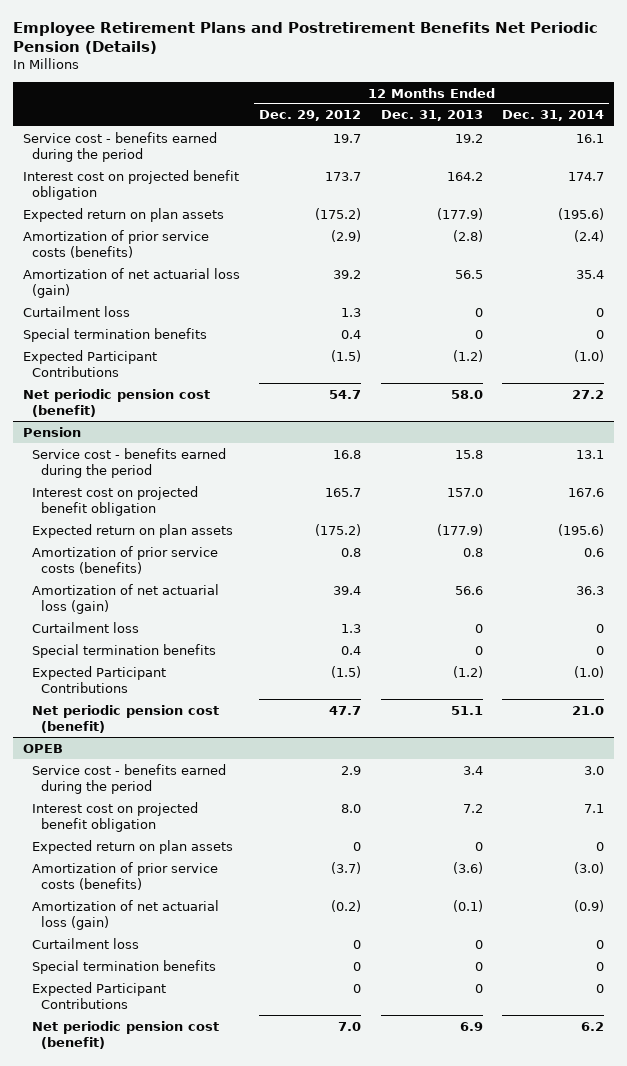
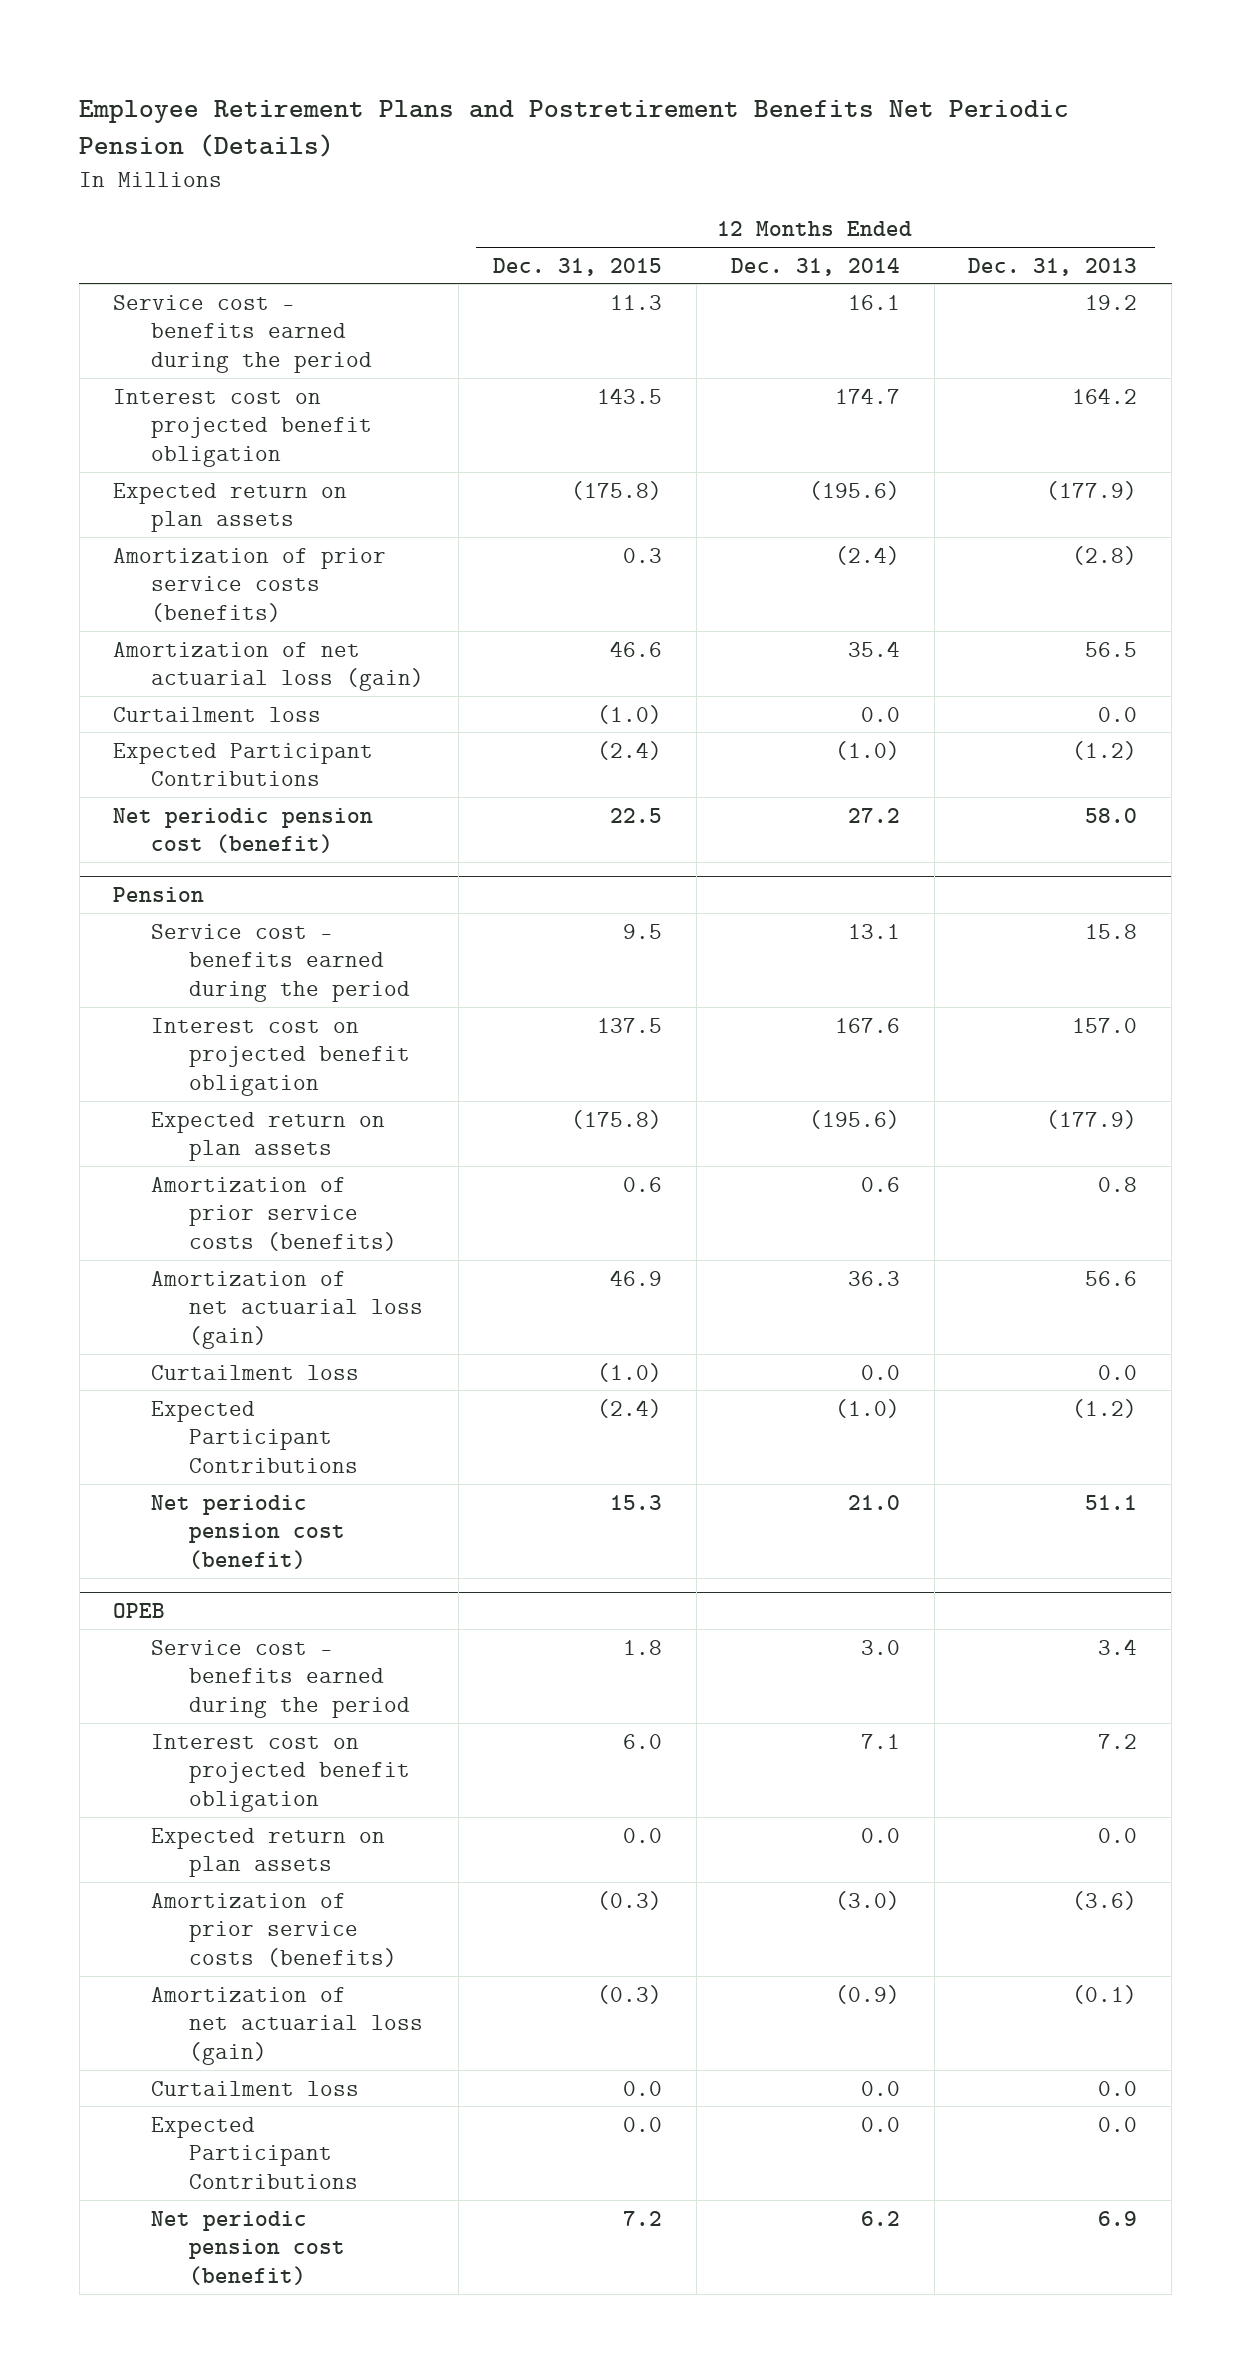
[259,110,362,122] Dec. 29, 2012 -> none
none -> [492,257,662,276] Dec. 31, 2015
[22,327,207,342] Special termination benefits -> none
[474,307,483,317] 0 -> [1098,706,1138,722] 0.0
[595,307,604,317] 0 -> [860,706,900,722] 0.0
[31,643,216,658] Special termination benefits -> none
[474,623,483,633] 0 -> [1098,1364,1138,1380] 0.0
[595,623,604,633] 0 -> [860,1364,900,1380] 0.0
[474,841,483,851] 0 -> [1098,1827,1138,1843] 0.0
[595,841,604,851] 0 -> [860,1827,900,1843] 0.0
[31,959,216,974] Special termination benefits -> none
[474,939,483,949] 0 -> [1098,2080,1138,2096] 0.0
[595,939,604,949] 0 -> [860,2080,900,2096] 0.0
[474,983,483,993] 0 -> [1098,2116,1138,2132] 0.0
[595,983,604,993] 0 -> [860,2116,900,2132] 0.0

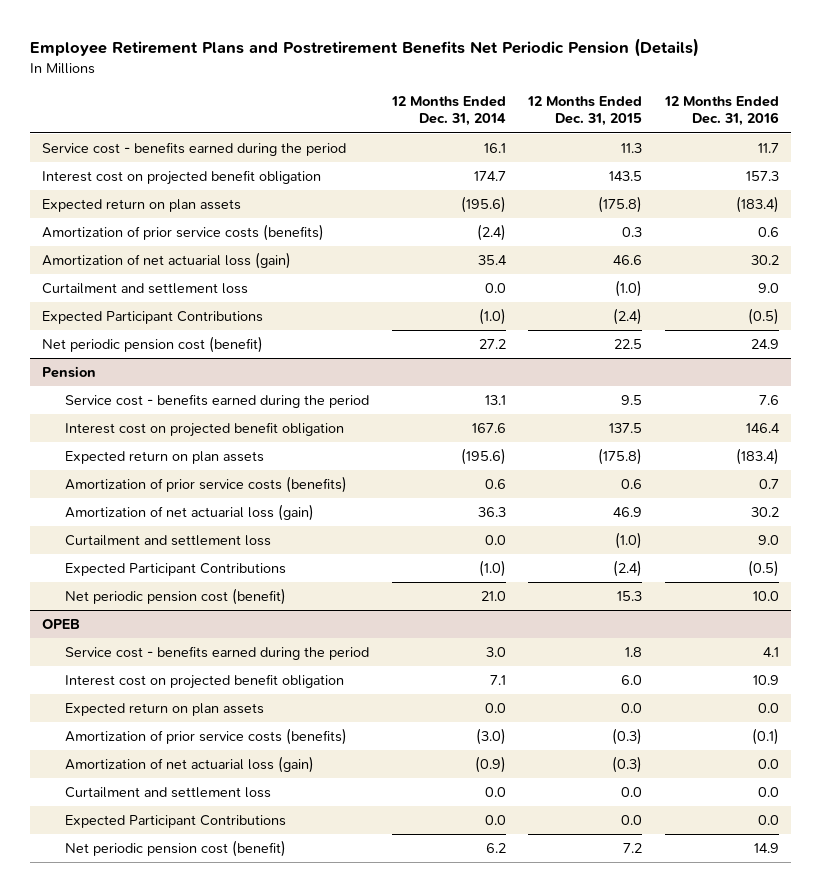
[968,257,1138,276] Dec. 31, 2013 -> none
none -> [664,96,780,127] 12 Months Ended Dec. 31, 2016
[113,706,322,722] Curtailment loss -> [41,283,248,295] Curtailment and settlement loss
[151,1364,360,1380] Curtailment loss -> [64,535,271,547] Curtailment and settlement loss
[151,2080,360,2096] Curtailment loss -> [64,787,271,799] Curtailment and settlement loss

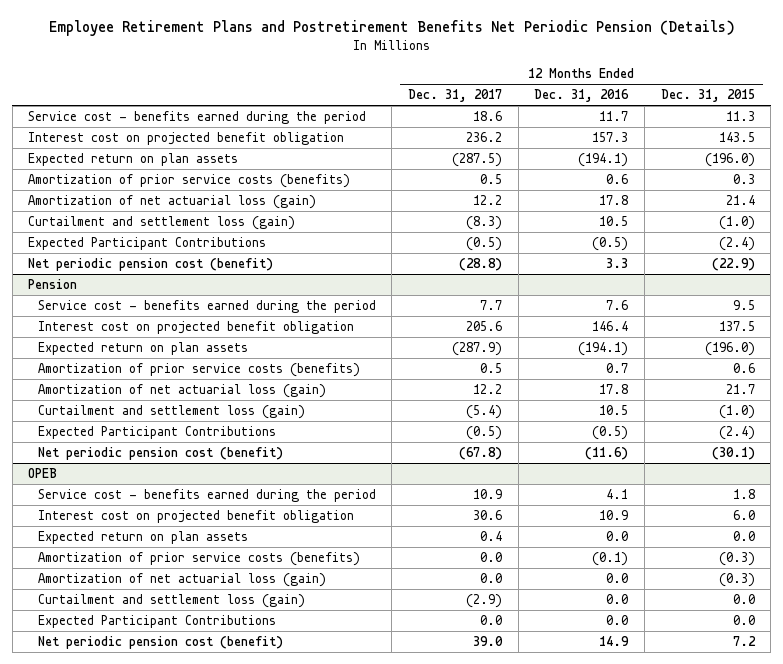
[390,96,506,127] 12 Months Ended Dec. 31, 2014 -> none
none -> [407,89,502,103] Dec. 31, 2017
[598,196,643,214] (175.8) -> [704,153,755,168] (196.0)
[736,196,780,214] (183.4) -> [578,153,629,168] (194.1)
[613,255,643,266] 46.6 -> [725,195,755,206] 21.4
[751,255,780,266] 30.2 -> [599,195,629,206] 17.8
[41,283,248,295] Curtailment and settlement loss -> [28,216,296,231] Curtailment and settlement loss (gain)
[758,283,780,294] 9.0 -> [599,216,629,227] 10.5
[614,339,643,350] 22.5 -> [711,258,755,272] (22.9)
[751,339,780,350] 24.9 -> [606,258,629,269] 3.3
[598,448,643,466] (175.8) -> [704,342,755,357] (196.0)
[736,448,780,466] (183.4) -> [578,342,629,357] (194.1)
[613,507,643,518] 46.9 -> [725,384,755,395] 21.7
[751,507,780,518] 30.2 -> [599,384,629,395] 17.8
[64,535,271,547] Curtailment and settlement loss -> [37,405,305,420] Curtailment and settlement loss (gain)
[758,535,780,546] 9.0 -> [599,405,629,416] 10.5
[617,591,643,602] 15.3 -> [711,447,755,461] (30.1)
[753,591,780,602] 10.0 -> [585,447,629,461] (11.6)
[64,787,271,799] Curtailment and settlement loss -> [37,594,305,609] Curtailment and settlement loss (gain)

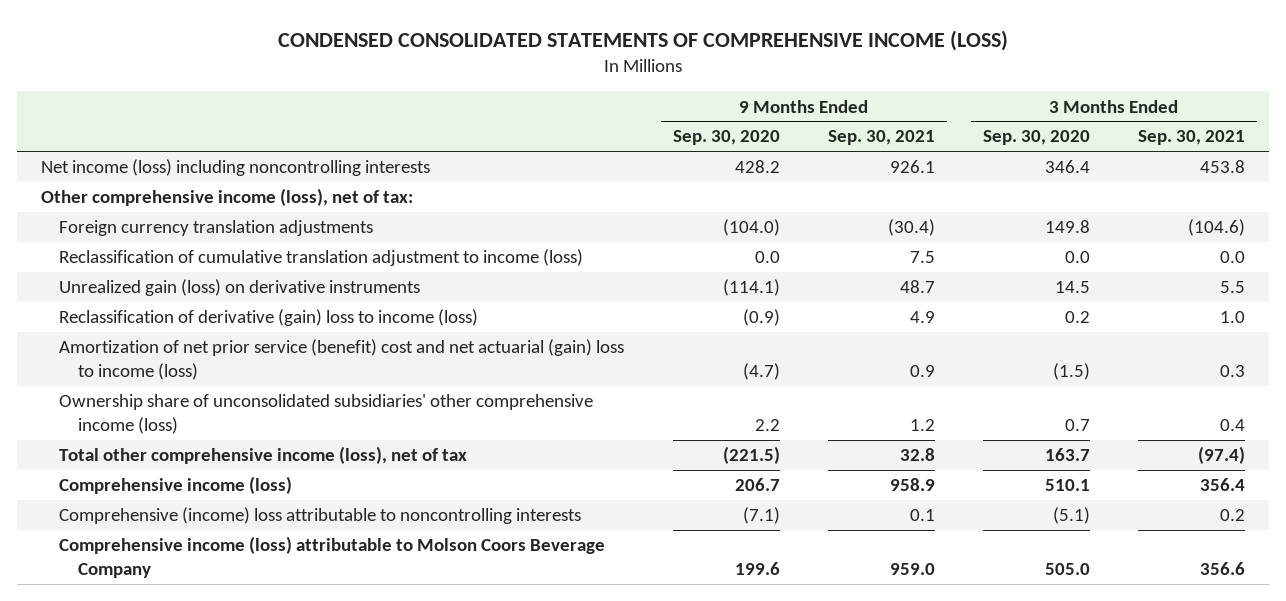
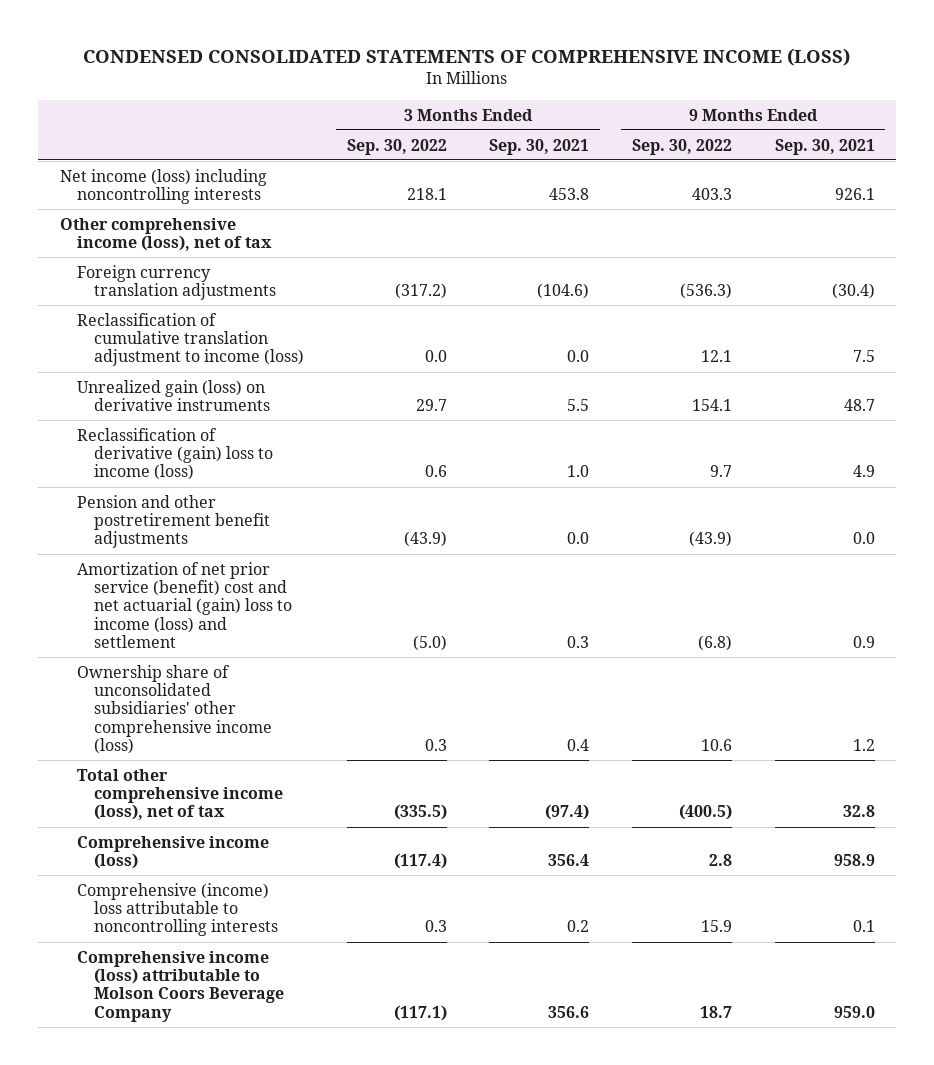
[672,130,780,146] Sep. 30, 2020 -> none
[983,130,1091,146] Sep. 30, 2020 -> none
none -> [346,138,447,155] Sep. 30, 2022
none -> [632,138,733,155] Sep. 30, 2022
[41,188,414,207] Other comprehensive income (loss), net of tax: -> [59,217,272,251] Other comprehensive income (loss), net of tax
none -> [76,494,271,549] Pension and other postretirement benefit adjustments
[59,339,625,381] Amortization of net prior service (benefit) cost and net actuarial (gain) loss to income (loss) -> [76,561,293,649] Amortization of net prior service (benefit) cost and net actuarial (gain) loss to income (loss) and settlement

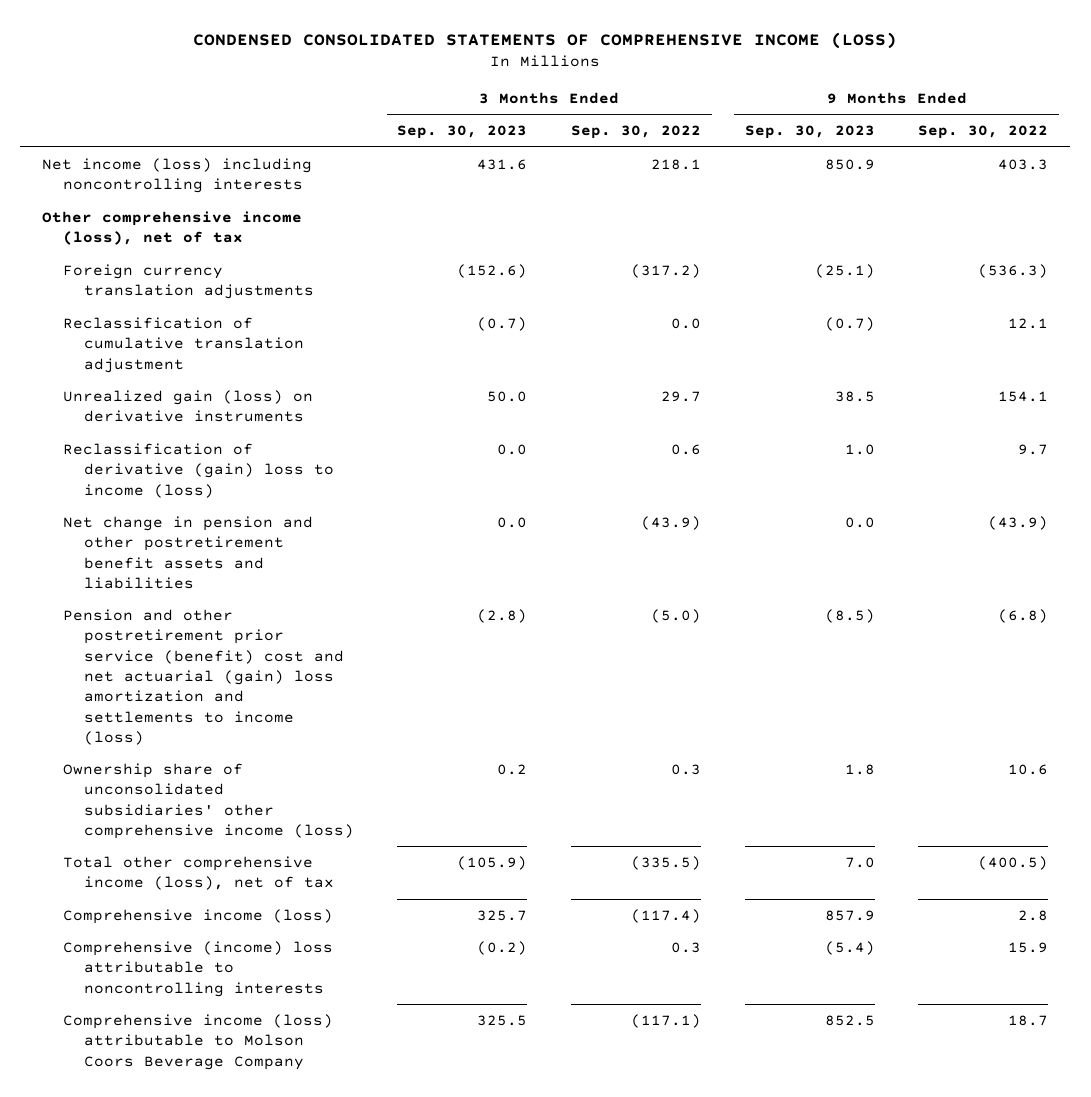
[489,138,590,155] Sep. 30, 2021 -> none
[774,138,875,155] Sep. 30, 2021 -> none
none -> [397,125,528,140] Sep. 30, 2023
none -> [744,125,875,140] Sep. 30, 2023
[76,312,305,367] Reclassification of cumulative translation adjustment to income (loss) -> [63,316,304,373] Reclassification of cumulative translation adjustment
[76,494,271,549] Pension and other postretirement benefit adjustments -> [63,515,314,589] Net change in pension and other postretirement benefit assets and liabilities
[76,561,293,649] Amortization of net prior service (benefit) cost and net actuarial (gain) loss to income (loss) and settlement -> [63,608,344,745] Pension and other postretirement prior service (benefit) cost and net actuarial (gain) loss amortization and settlements to income (loss)

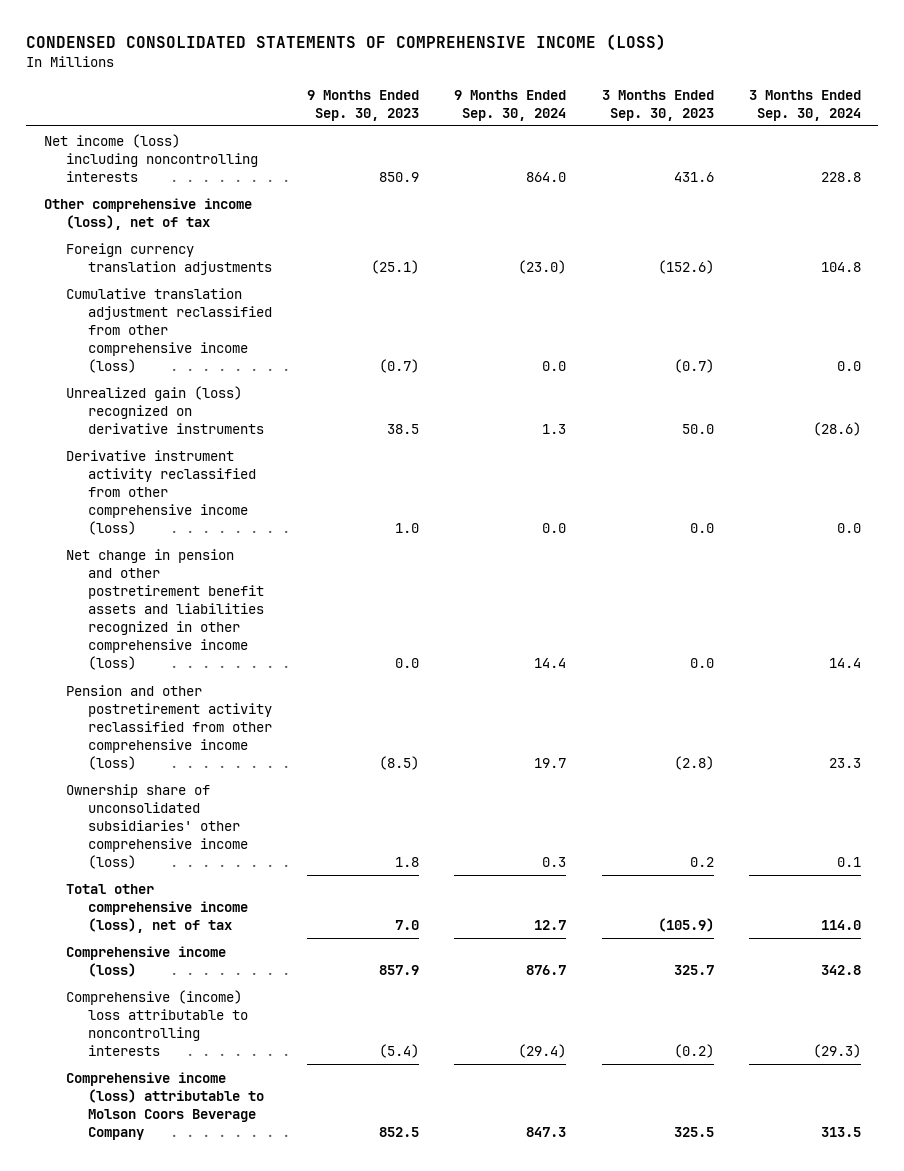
[571,125,702,140] Sep. 30, 2022 -> none
[918,125,1049,140] Sep. 30, 2022 -> none
none -> [454,89,567,121] 9 Months Ended Sep. 30, 2024
none -> [748,89,861,121] 3 Months Ended Sep. 30, 2024
[63,316,304,373] Reclassification of cumulative translation adjustment -> [66,287,273,374] Cumulative translation adjustment reclassified from other comprehensive income (loss)
[63,389,314,423] Unrealized gain (loss) on derivative instruments -> [66,385,265,434] Unrealized gain (loss) recognized on derivative instruments
[63,442,334,498] Reclassification of derivative (gain) loss to income (loss) -> [66,449,257,536] Derivative instrument activity reclassified from other comprehensive income (loss)
[63,515,314,589] Net change in pension and other postretirement benefit assets and liabilities -> [66,548,265,671] Net change in pension and other postretirement benefit assets and liabilities recognized in other comprehensive income (loss)
[63,608,344,745] Pension and other postretirement prior service (benefit) cost and net actuarial (gain) loss amortization and settlements to income (loss) -> [66,684,273,771] Pension and other postretirement activity reclassified from other comprehensive income (loss)

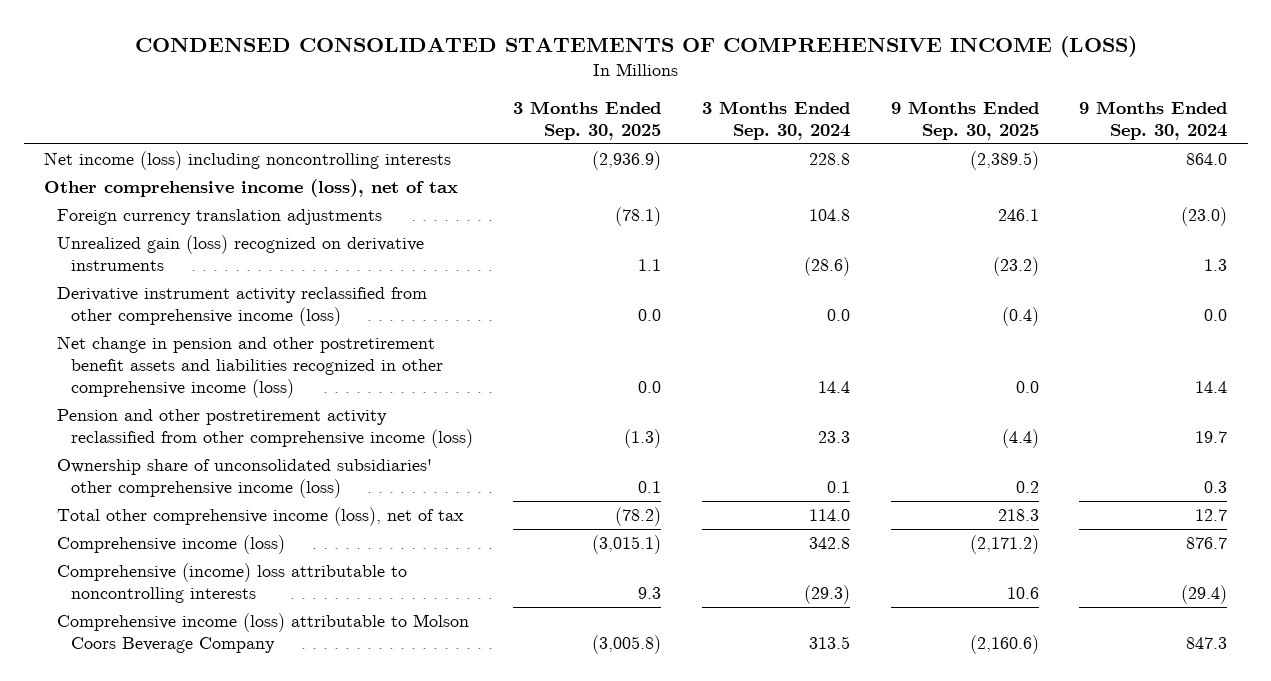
[307,89,420,121] 9 Months Ended Sep. 30, 2023 -> none
[601,89,714,121] 3 Months Ended Sep. 30, 2023 -> none
none -> [513,101,662,141] 3 Months Ended Sep. 30, 2025
none -> [890,101,1039,141] 9 Months Ended Sep. 30, 2025
[66,287,273,374] Cumulative translation adjustment reclassified from other comprehensive income (loss) -> none

